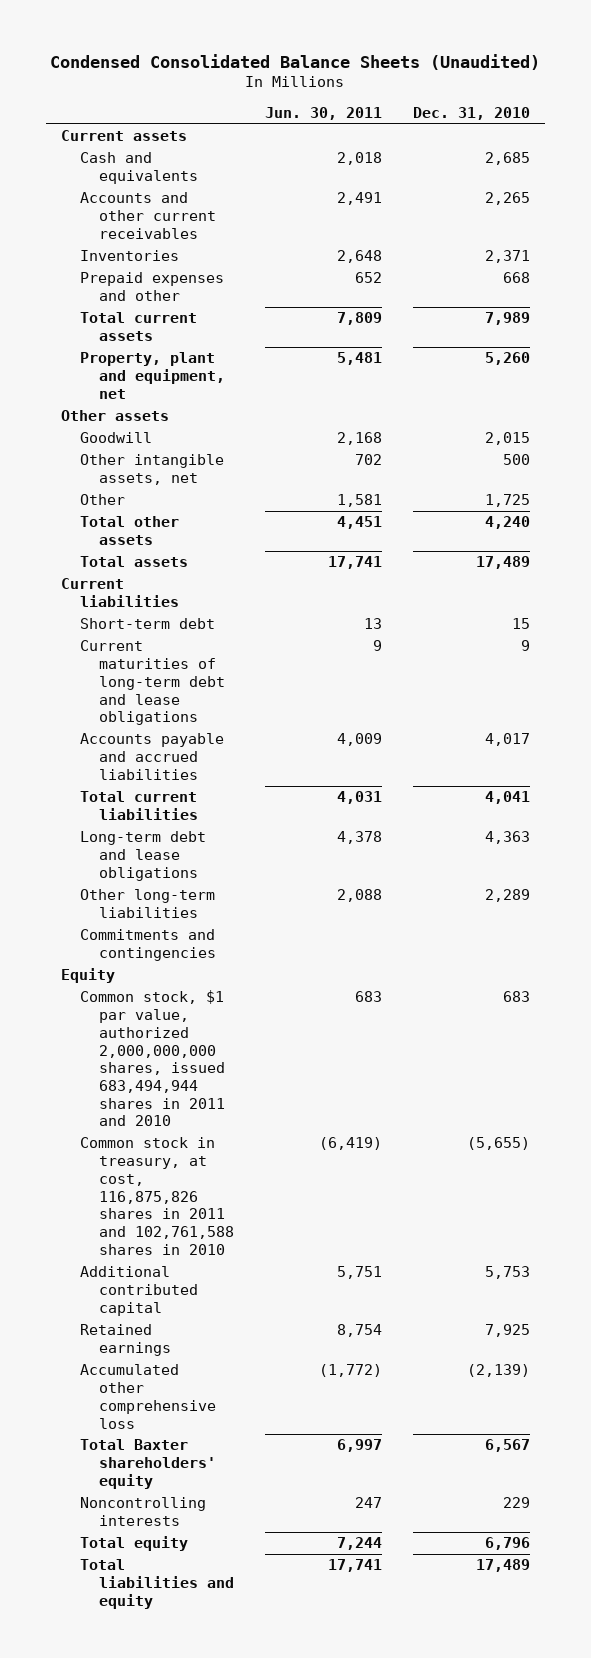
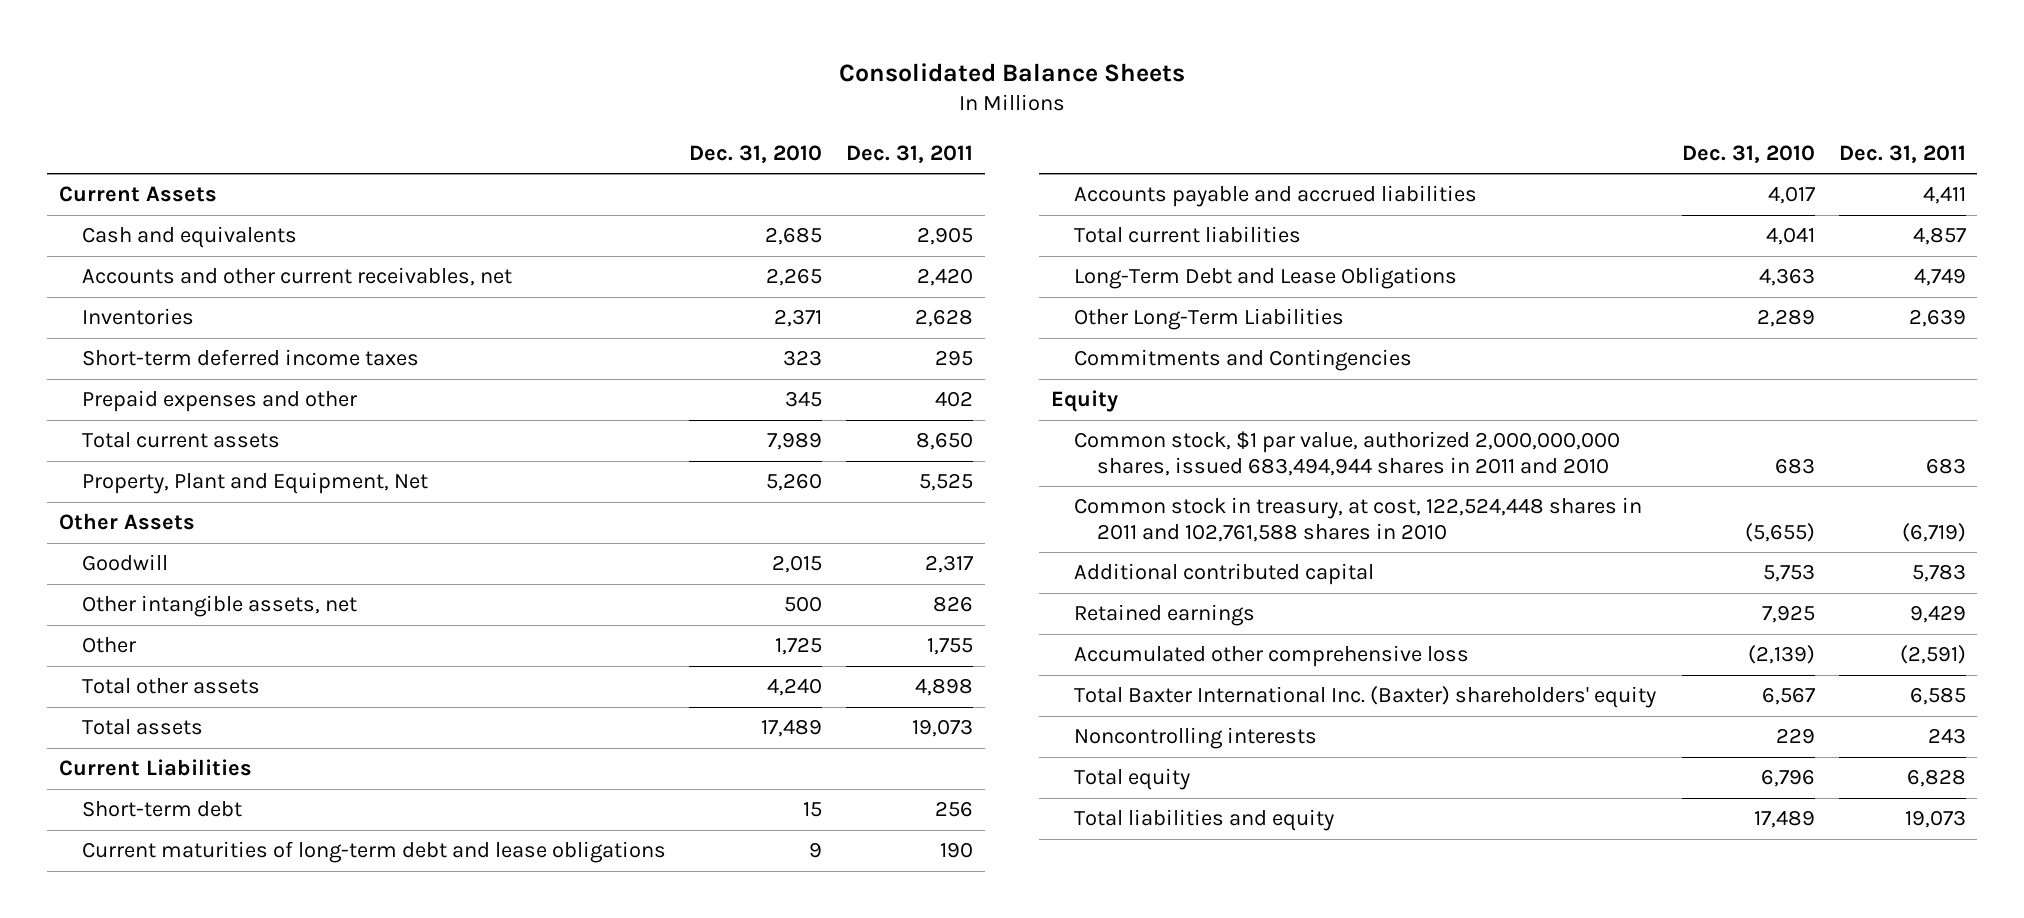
[50,54,541,71] Condensed Consolidated Balance Sheets (Unaudited) -> [839,62,1186,82] Consolidated Balance Sheets
[264,107,382,121] Jun. 30, 2011 -> none
none -> [845,144,973,163] Dec. 31, 2011
[61,130,188,142] Current assets -> [58,186,217,203] Current Assets
[79,192,216,239] Accounts and other current receivables -> [81,267,512,287] Accounts and other current receivables, net
none -> [81,349,419,367] Short-term deferred income taxes
[502,272,530,284] 668 -> [785,391,823,408] 345
[79,352,225,399] Property, plant and equipment, net -> [81,472,428,495] Property, Plant and Equipment, Net
[61,410,170,422] Other assets -> [58,513,195,531] Other Assets
[61,578,179,608] Current liabilities -> [58,759,252,777] Current Liabilities
[79,831,206,881] Long-term debt and lease obligations -> [1074,267,1458,290] Long-Term Debt and Lease Obligations
[79,889,215,919] Other long-term liabilities -> [1074,308,1345,331] Other Long-Term Liabilities
[79,929,216,962] Commitments and contingencies -> [1074,349,1413,372] Commitments and Contingencies
[79,1137,234,1255] Common stock in treasury, at cost, 116,875,826 shares in 2011 and 102,761,588 shares in 2010 -> [1074,497,1643,542] Common stock in treasury, at cost, 122,524,448 shares in 2011 and 102,761,588 shares in 2010
[79,1439,216,1489] Total Baxter shareholders' equity -> [1074,686,1657,709] Total Baxter International Inc. (Baxter) shareholders' equity

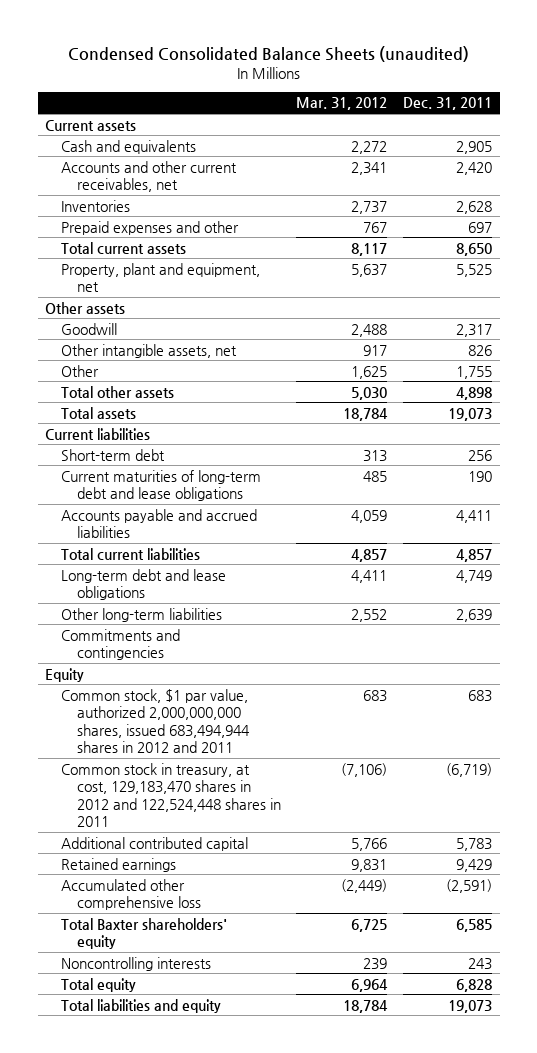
[839,62,1186,82] Consolidated Balance Sheets -> [67,46,469,63] Condensed Consolidated Balance Sheets (unaudited)
[689,144,823,163] Dec. 31, 2010 -> none
none -> [296,97,388,111] Mar. 31, 2012
[58,186,217,203] Current Assets -> [45,119,137,131] Current assets
[81,349,419,367] Short-term deferred income taxes -> none
[934,391,973,408] 402 -> [468,221,493,233] 697
[81,472,428,495] Property, Plant and Equipment, Net -> [61,262,261,293] Property, plant and equipment, net
[58,513,195,531] Other Assets -> [45,301,126,314] Other assets
[58,759,252,777] Current Liabilities -> [45,427,151,440] Current liabilities
[1074,267,1458,290] Long-Term Debt and Lease Obligations -> [61,568,227,601] Long-term debt and lease obligations
[1074,308,1345,331] Other Long-Term Liabilities -> [61,607,223,622] Other long-term liabilities
[1074,349,1413,372] Commitments and Contingencies -> [61,628,181,661] Commitments and contingencies
[1074,431,1621,476] Common stock, $1 par value, authorized 2,000,000,000 shares, issued 683,494,944 shares in 2011 and 2010 -> [61,688,250,754] Common stock, $1 par value, authorized 2,000,000,000 shares, issued 683,494,944 shares in 2012 and 2011
[1074,497,1643,542] Common stock in treasury, at cost, 122,524,448 shares in 2011 and 102,761,588 shares in 2010 -> [61,762,281,828] Common stock in treasury, at cost, 129,183,470 shares in 2012 and 122,524,448 shares in 2011
[1074,686,1657,709] Total Baxter International Inc. (Baxter) shareholders' equity -> [61,917,228,950] Total Baxter shareholders' equity

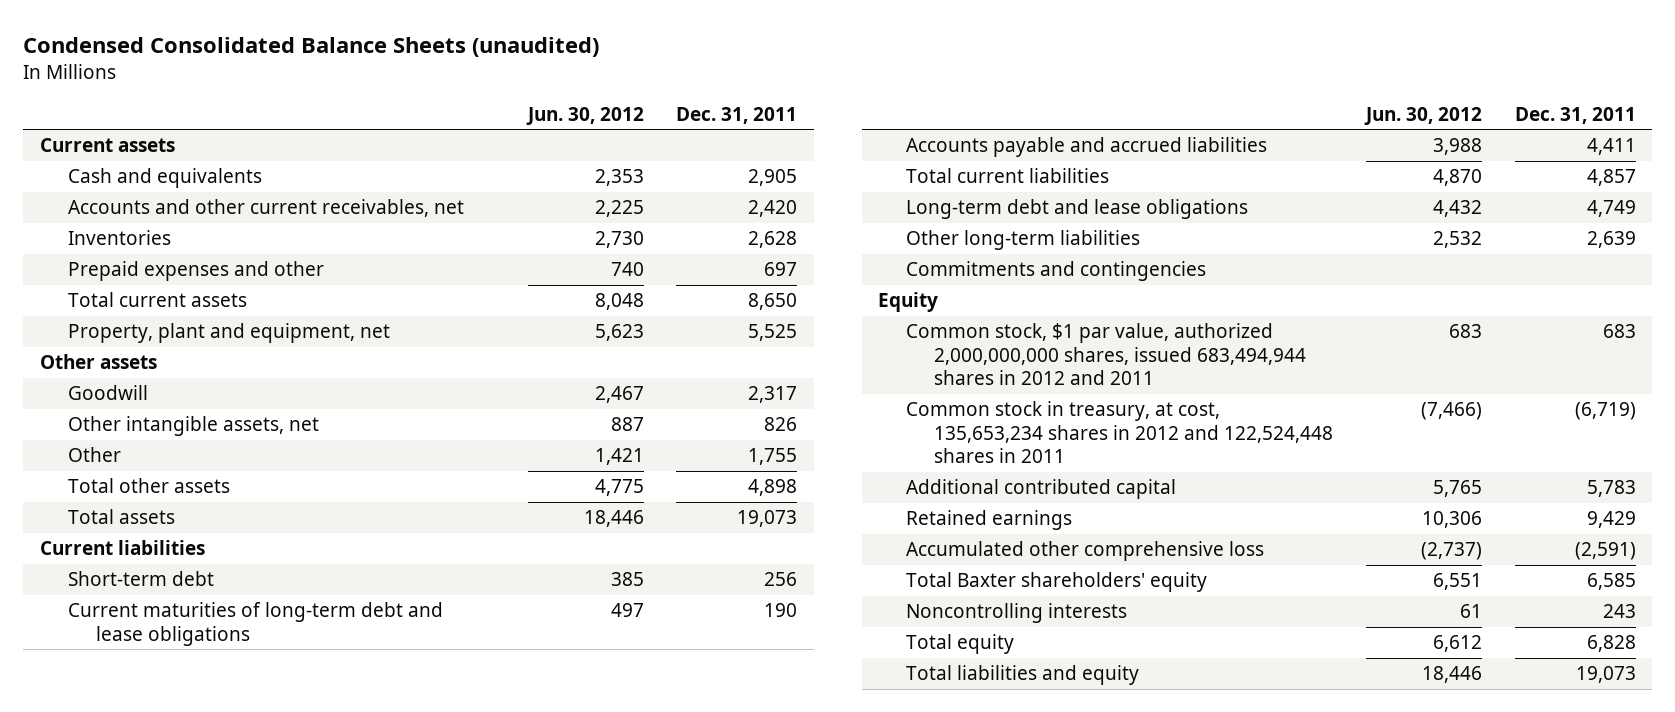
[296,97,388,111] Mar. 31, 2012 -> none
none -> [525,106,644,125] Jun. 30, 2012
[61,762,281,828] Common stock in treasury, at cost, 129,183,470 shares in 2012 and 122,524,448 shares in 2011 -> [906,401,1334,464] Common stock in treasury, at cost, 135,653,234 shares in 2012 and 122,524,448 shares in 2011

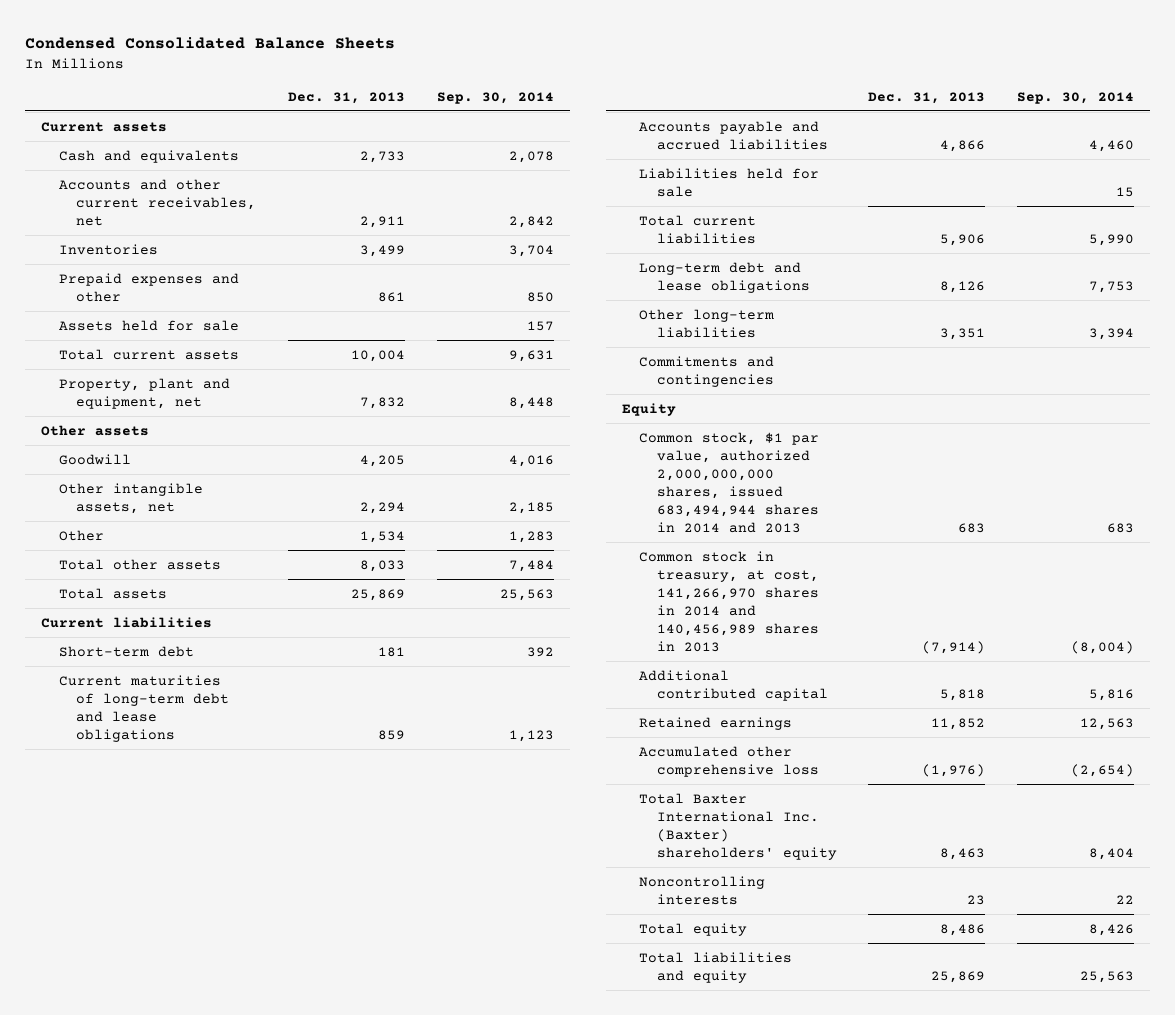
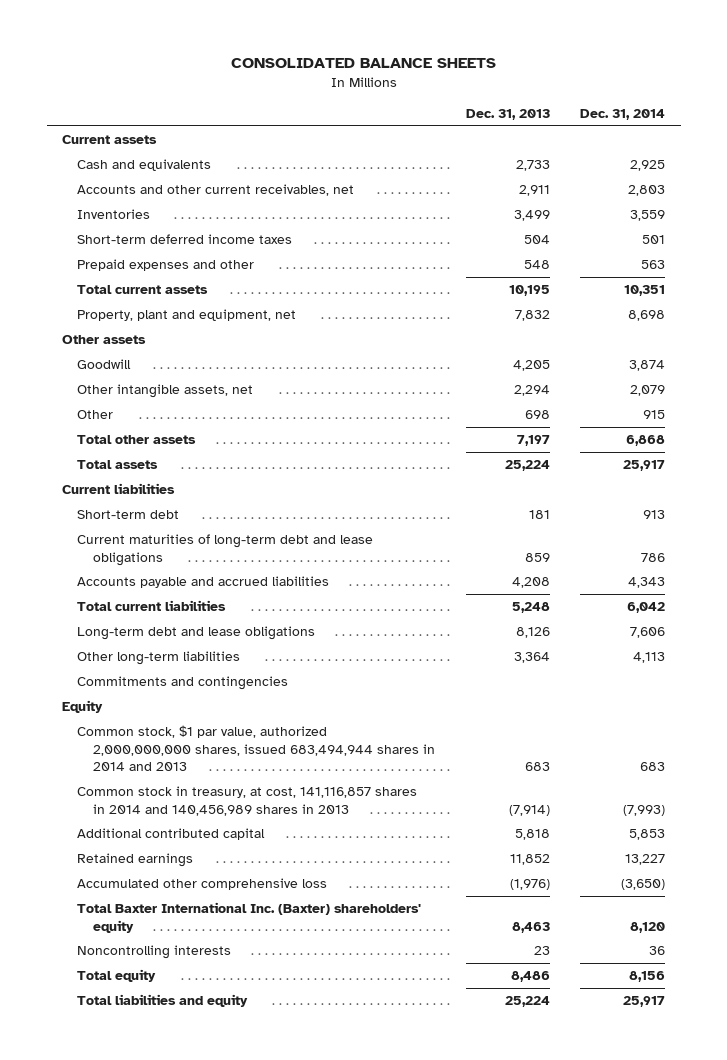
[25,37,396,50] Condensed Consolidated Balance Sheets -> [230,58,496,69] CONSOLIDATED BALANCE SHEETS
[436,91,554,104] Sep. 30, 2014 -> none
none -> [580,109,666,121] Dec. 31, 2014
[58,319,239,331] Assets held for sale -> none
none -> [77,234,293,245] Short-term deferred income taxes
[377,291,405,302] 861 -> [523,260,550,270] 548
[350,349,405,362] 10,004 -> [508,285,550,297] 10,195
[359,530,405,543] 1,534 -> [524,410,550,420] 698
[359,559,405,572] 8,033 -> [516,435,550,447] 7,197
[350,588,405,601] 25,869 -> [504,460,550,472] 25,224
[639,167,820,197] Liabilities held for sale -> none
[940,139,986,152] 4,866 -> [511,577,550,589] 4,208
[940,233,986,246] 5,906 -> [511,602,550,614] 5,248
[940,327,986,340] 3,351 -> [513,652,550,664] 3,364
[639,550,819,653] Common stock in treasury, at cost, 141,266,970 shares in 2014 and 140,456,989 shares in 2013 -> [77,786,418,816] Common stock in treasury, at cost, 141,116,857 shares in 2014 and 140,456,989 shares in 2013
[931,970,986,983] 25,869 -> [504,996,550,1008] 25,224

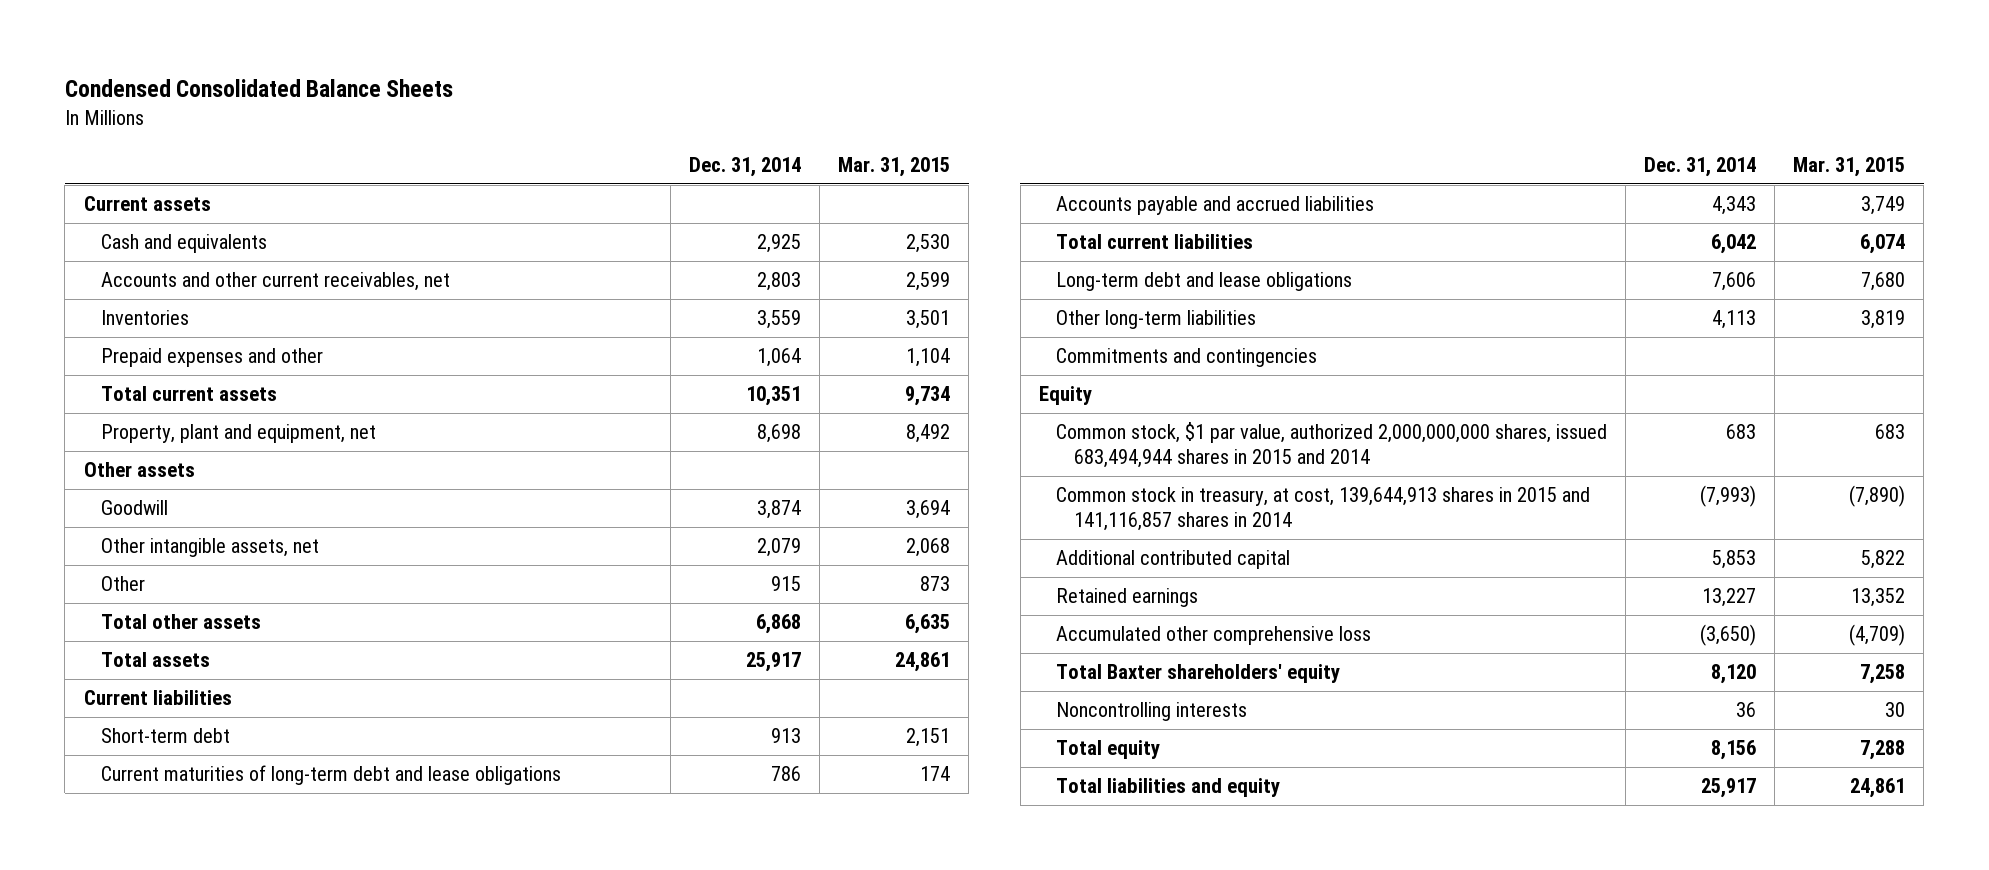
[230,58,496,69] CONSOLIDATED BALANCE SHEETS -> [64,78,453,97] Condensed Consolidated Balance Sheets
[465,109,550,121] Dec. 31, 2013 -> none
none -> [838,156,951,177] Mar. 31, 2015
[77,234,293,245] Short-term deferred income taxes -> none
[641,260,666,270] 563 -> [757,348,802,368] 1,064
[77,725,436,771] Common stock, $1 par value, authorized 2,000,000,000 shares, issued 683,494,944 shares in 2014 and 2013 -> [1056,422,1608,468] Common stock, $1 par value, authorized 2,000,000,000 shares, issued 683,494,944 shares in 2015 and 2014
[77,786,418,816] Common stock in treasury, at cost, 141,116,857 shares in 2014 and 140,456,989 shares in 2013 -> [1056,487,1591,531] Common stock in treasury, at cost, 139,644,913 shares in 2015 and 141,116,857 shares in 2014
[77,902,422,933] Total Baxter International Inc. (Baxter) shareholders' equity -> [1056,664,1341,684] Total Baxter shareholders' equity

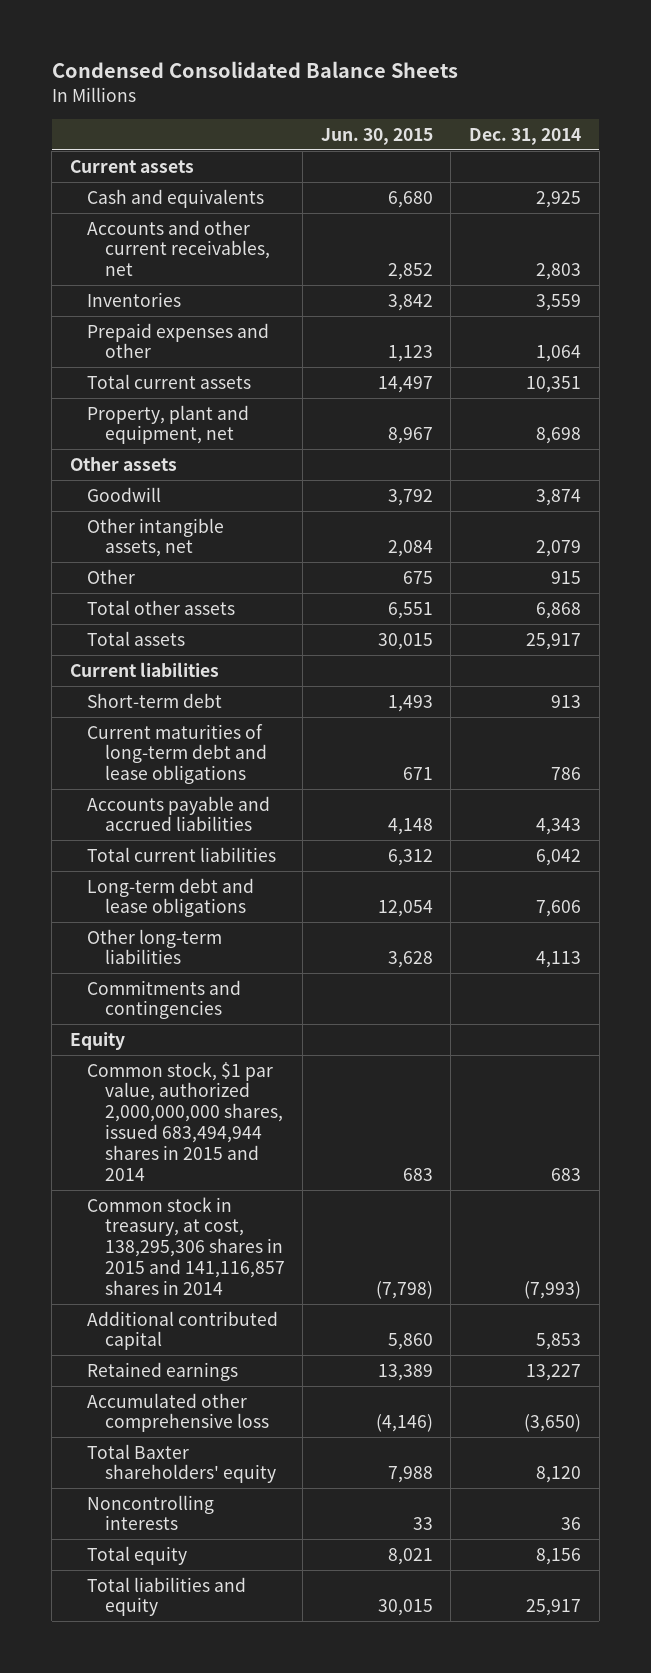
[838,156,951,177] Mar. 31, 2015 -> none
none -> [320,127,433,145] Jun. 30, 2015
[1056,487,1591,531] Common stock in treasury, at cost, 139,644,913 shares in 2015 and 141,116,857 shares in 2014 -> [87,1196,285,1295] Common stock in treasury, at cost, 138,295,306 shares in 2015 and 141,116,857 shares in 2014

